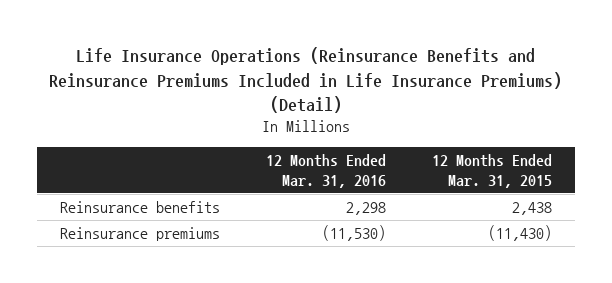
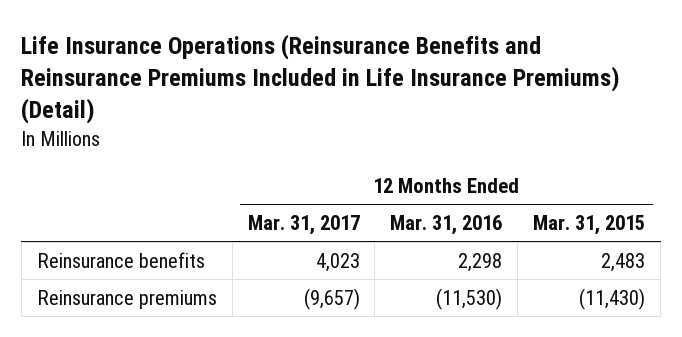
none -> [247,215,360,236] Mar. 31, 2017
[512,202,553,216] 2,438 -> [601,253,646,273] 2,483

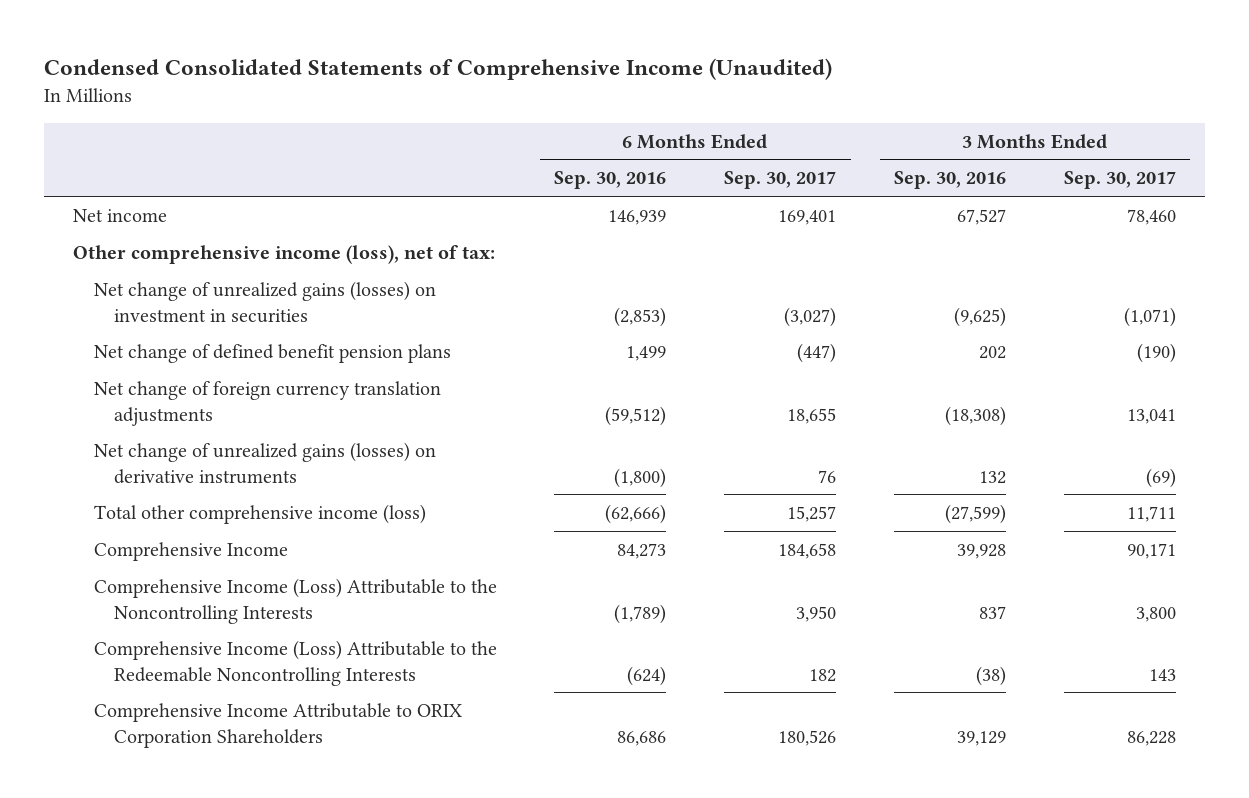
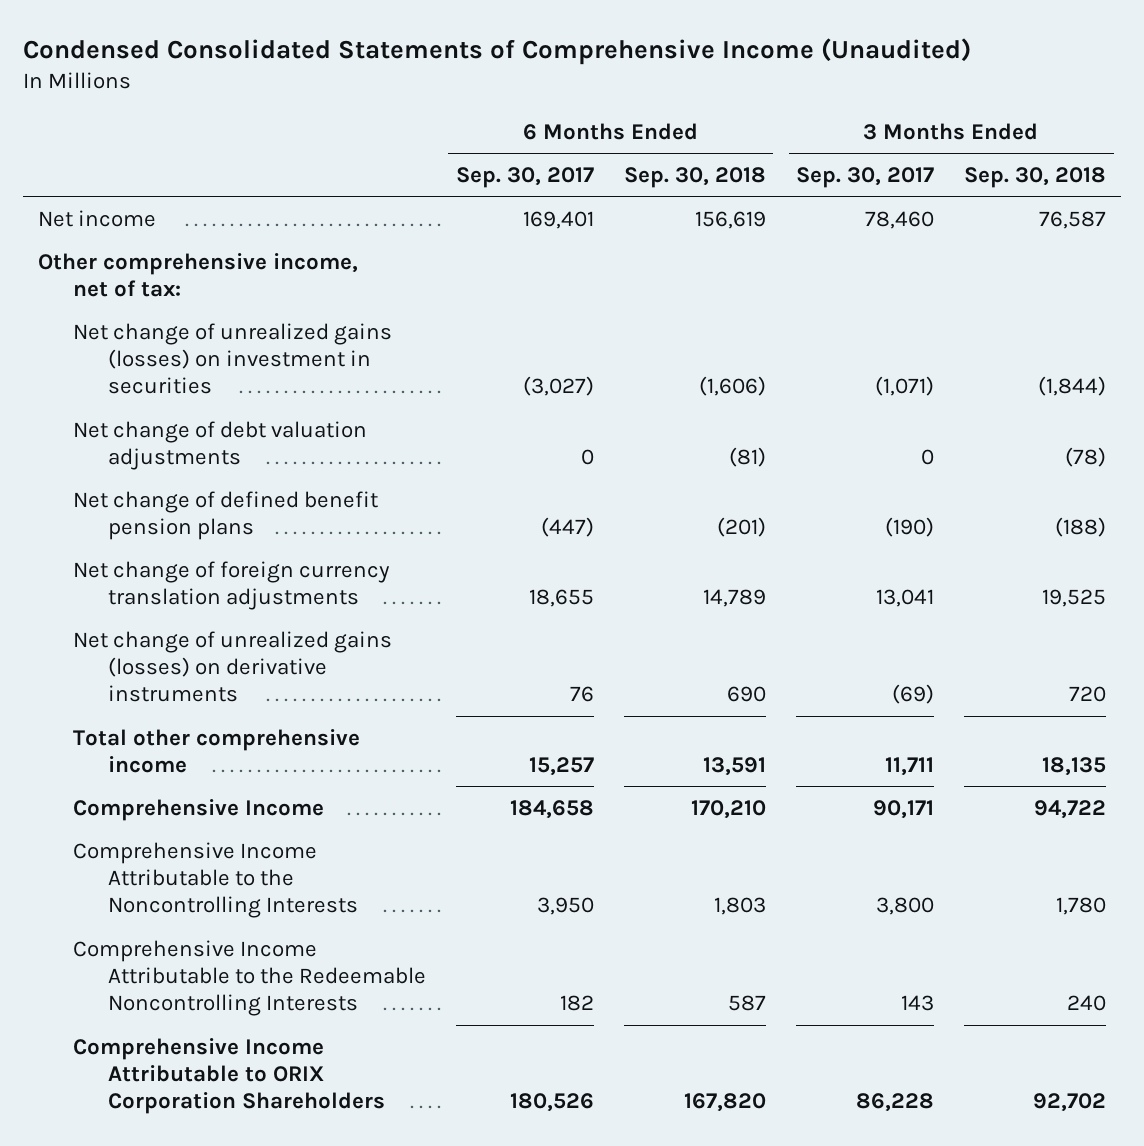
[554,171,667,190] Sep. 30, 2016 -> none
[893,171,1006,190] Sep. 30, 2016 -> none
none -> [623,167,766,189] Sep. 30, 2018
none -> [964,167,1107,189] Sep. 30, 2018
[72,244,495,264] Other comprehensive income (loss), net of tax: -> [38,252,359,297] Other comprehensive income, net of tax:
none -> [73,420,368,470] Net change of debt valuation adjustments
[93,503,426,524] Total other comprehensive income (loss) -> [73,728,361,773] Total other comprehensive income
[93,577,497,624] Comprehensive Income (Loss) Attributable to the Noncontrolling Interests -> [73,841,358,919] Comprehensive Income Attributable to the Noncontrolling Interests
[93,639,497,686] Comprehensive Income (Loss) Attributable to the Redeemable Noncontrolling Interests -> [73,939,426,1017] Comprehensive Income Attributable to the Redeemable Noncontrolling Interests

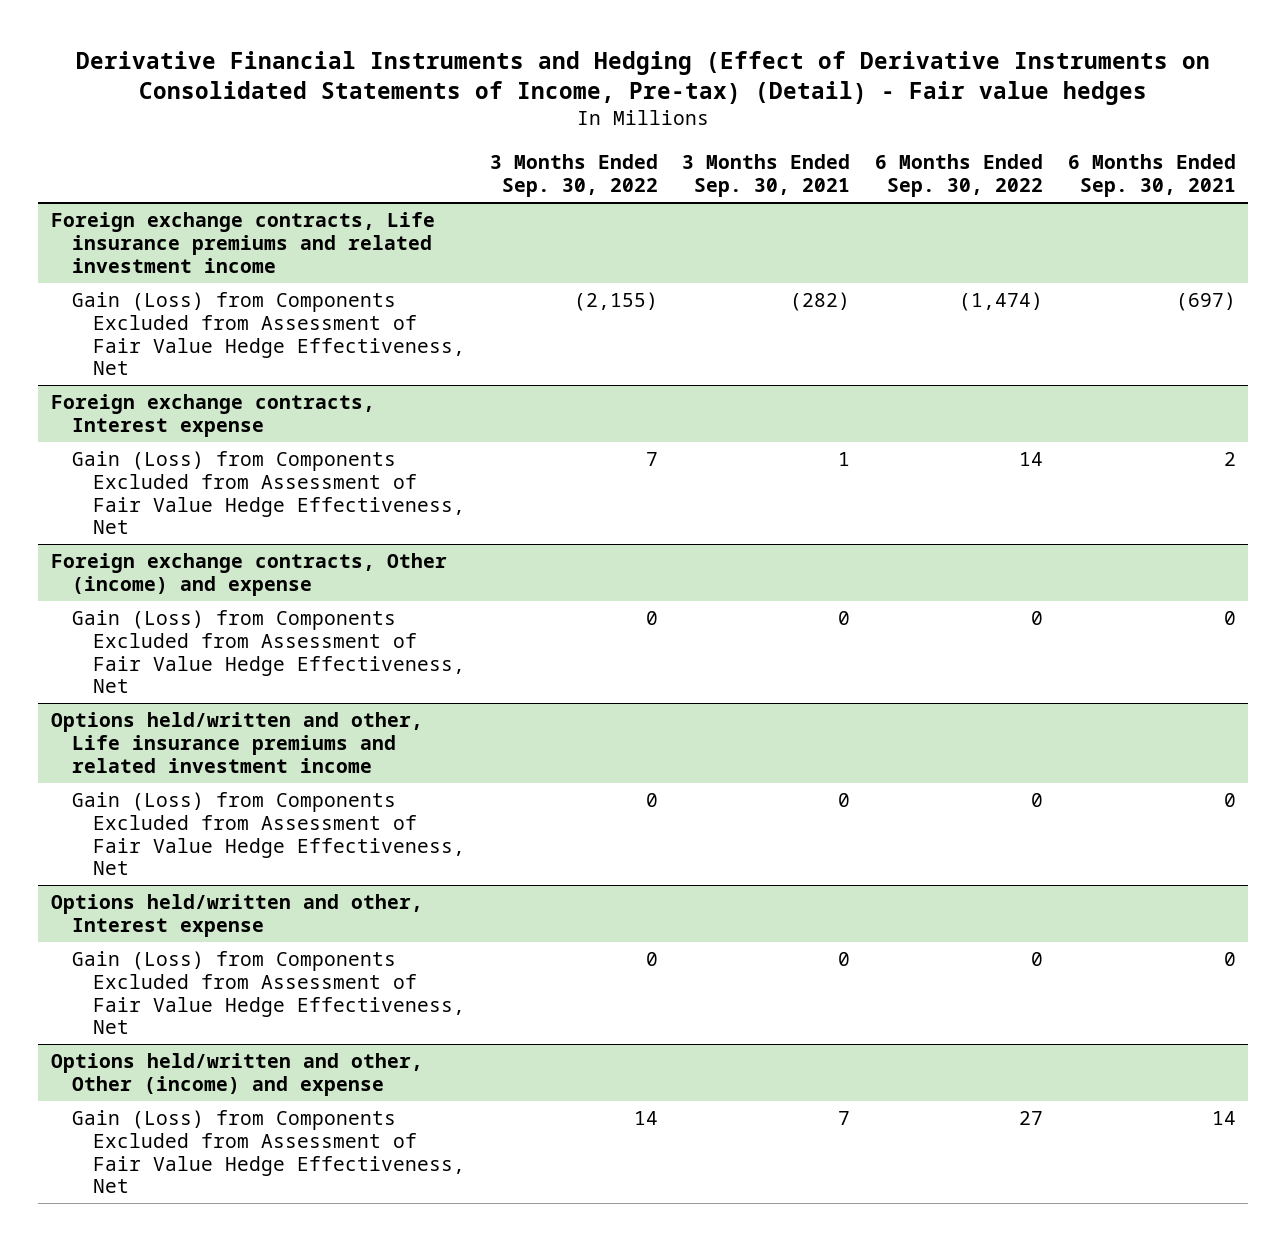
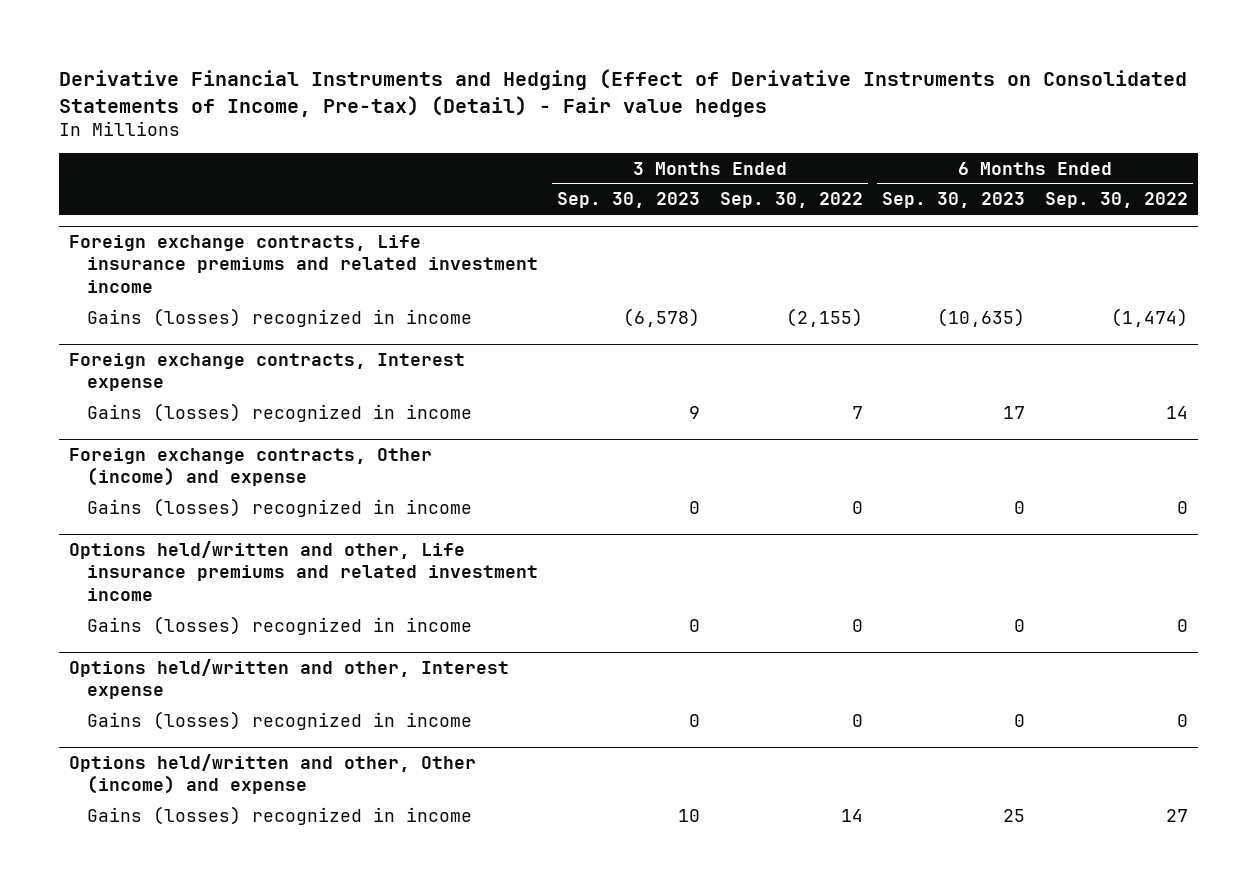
[682,154,851,197] 3 Months Ended Sep. 30, 2021 -> none
[1067,154,1236,197] 6 Months Ended Sep. 30, 2021 -> none
none -> [557,192,701,209] Sep. 30, 2023
none -> [882,192,1026,209] Sep. 30, 2023
[71,292,465,376] Gain (Loss) from Components Excluded from Assessment of Fair Value Hedge Effectiveness, Net -> [86,307,472,327] Gains (losses) recognized in income
[71,451,465,535] Gain (Loss) from Components Excluded from Assessment of Fair Value Hedge Effectiveness, Net -> [86,402,472,422] Gains (losses) recognized in income
[71,610,465,694] Gain (Loss) from Components Excluded from Assessment of Fair Value Hedge Effectiveness, Net -> [86,497,472,517] Gains (losses) recognized in income
[71,792,465,876] Gain (Loss) from Components Excluded from Assessment of Fair Value Hedge Effectiveness, Net -> [86,615,472,635] Gains (losses) recognized in income
[71,951,465,1035] Gain (Loss) from Components Excluded from Assessment of Fair Value Hedge Effectiveness, Net -> [86,710,472,730] Gains (losses) recognized in income
[71,1110,465,1194] Gain (Loss) from Components Excluded from Assessment of Fair Value Hedge Effectiveness, Net -> [86,805,472,825] Gains (losses) recognized in income

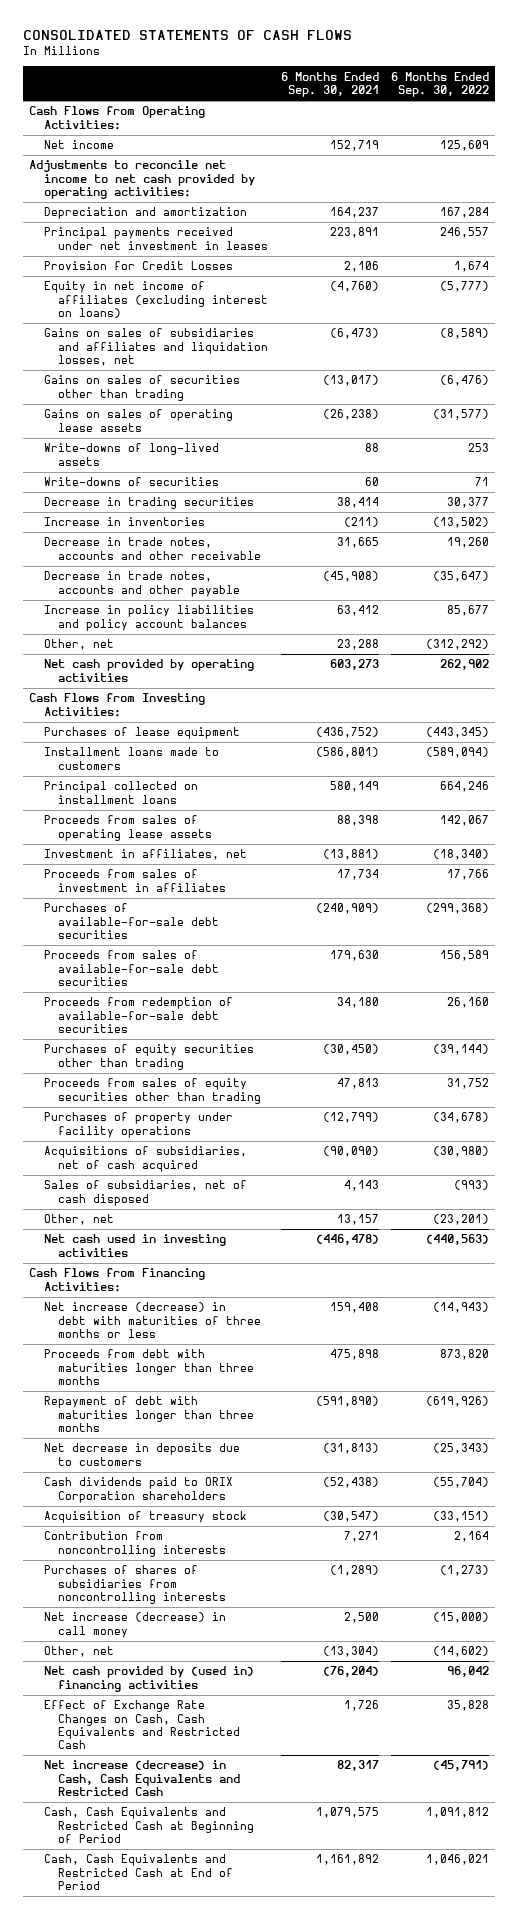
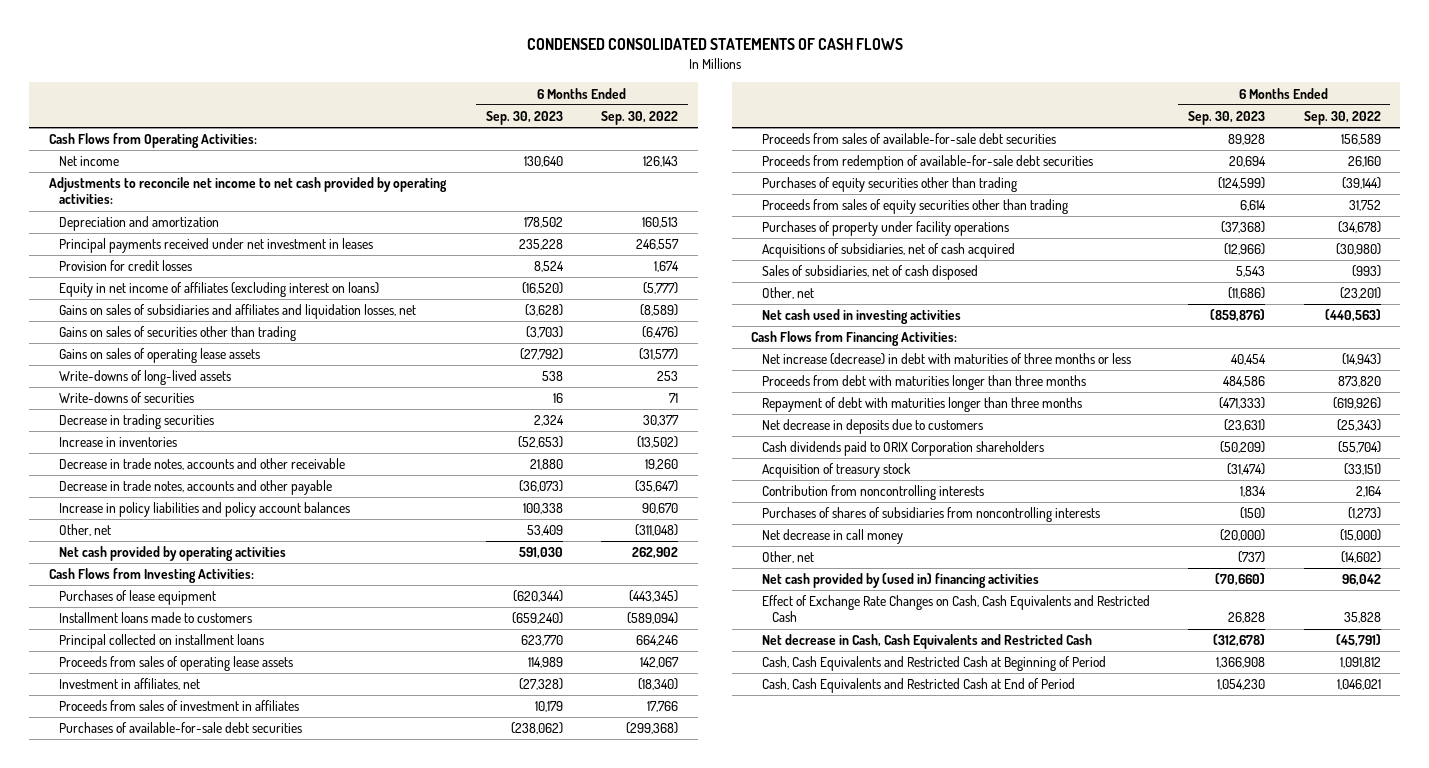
[22,30,352,41] CONSOLIDATED STATEMENTS OF CASH FLOWS -> [526,38,903,51] CONDENSED CONSOLIDATED STATEMENTS OF CASH FLOWS
[280,71,379,98] 6 Months Ended Sep. 30, 2021 -> none
none -> [485,111,563,126] Sep. 30, 2023
[439,140,489,152] 125,609 -> [643,156,679,168] 126,143
[439,207,489,219] 167,284 -> [642,217,679,229] 160,513
[43,261,233,271] Provision for Credit Losses -> [59,260,193,272] Provision for credit losses
[446,605,489,617] 85,677 -> [642,503,679,515] 90,670
[425,639,489,651] (312,292) -> [635,524,679,537] (311,048)
[43,1612,226,1638] Net increase (decrease) in call money -> [761,529,903,545] Net decrease in call money
[43,1760,241,1797] Net increase (decrease) in Cash, Cash Equivalents and Restricted Cash -> [761,634,1092,650] Net decrease in Cash, Cash Equivalents and Restricted Cash

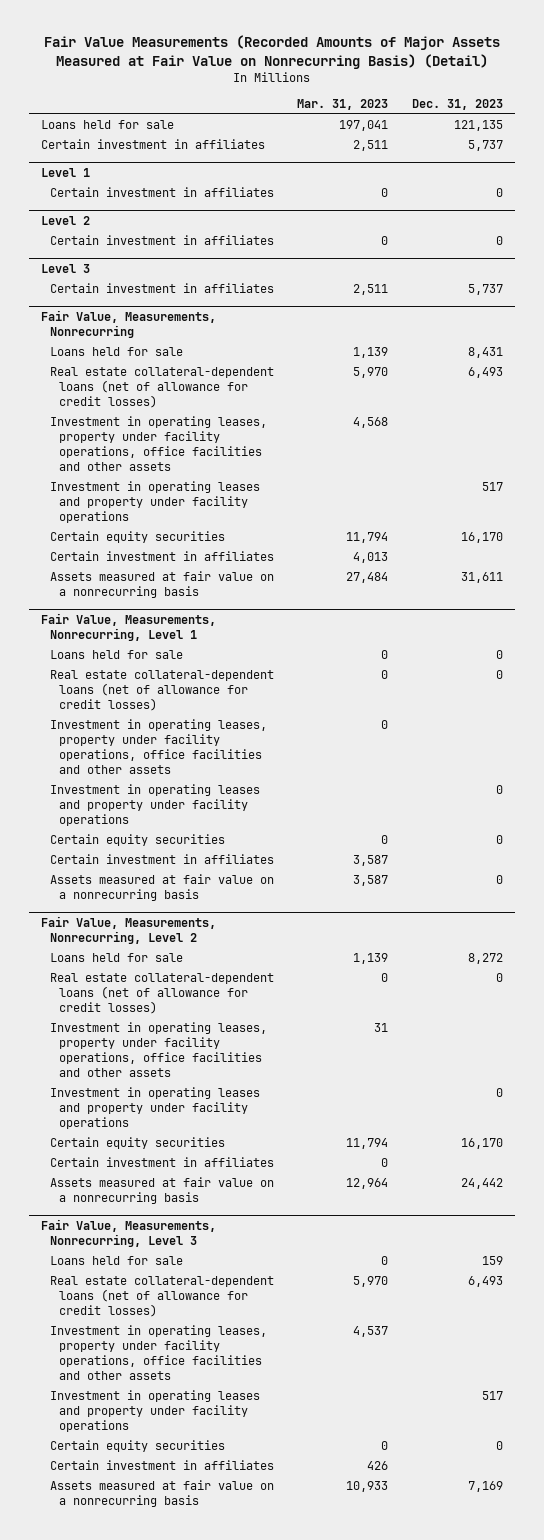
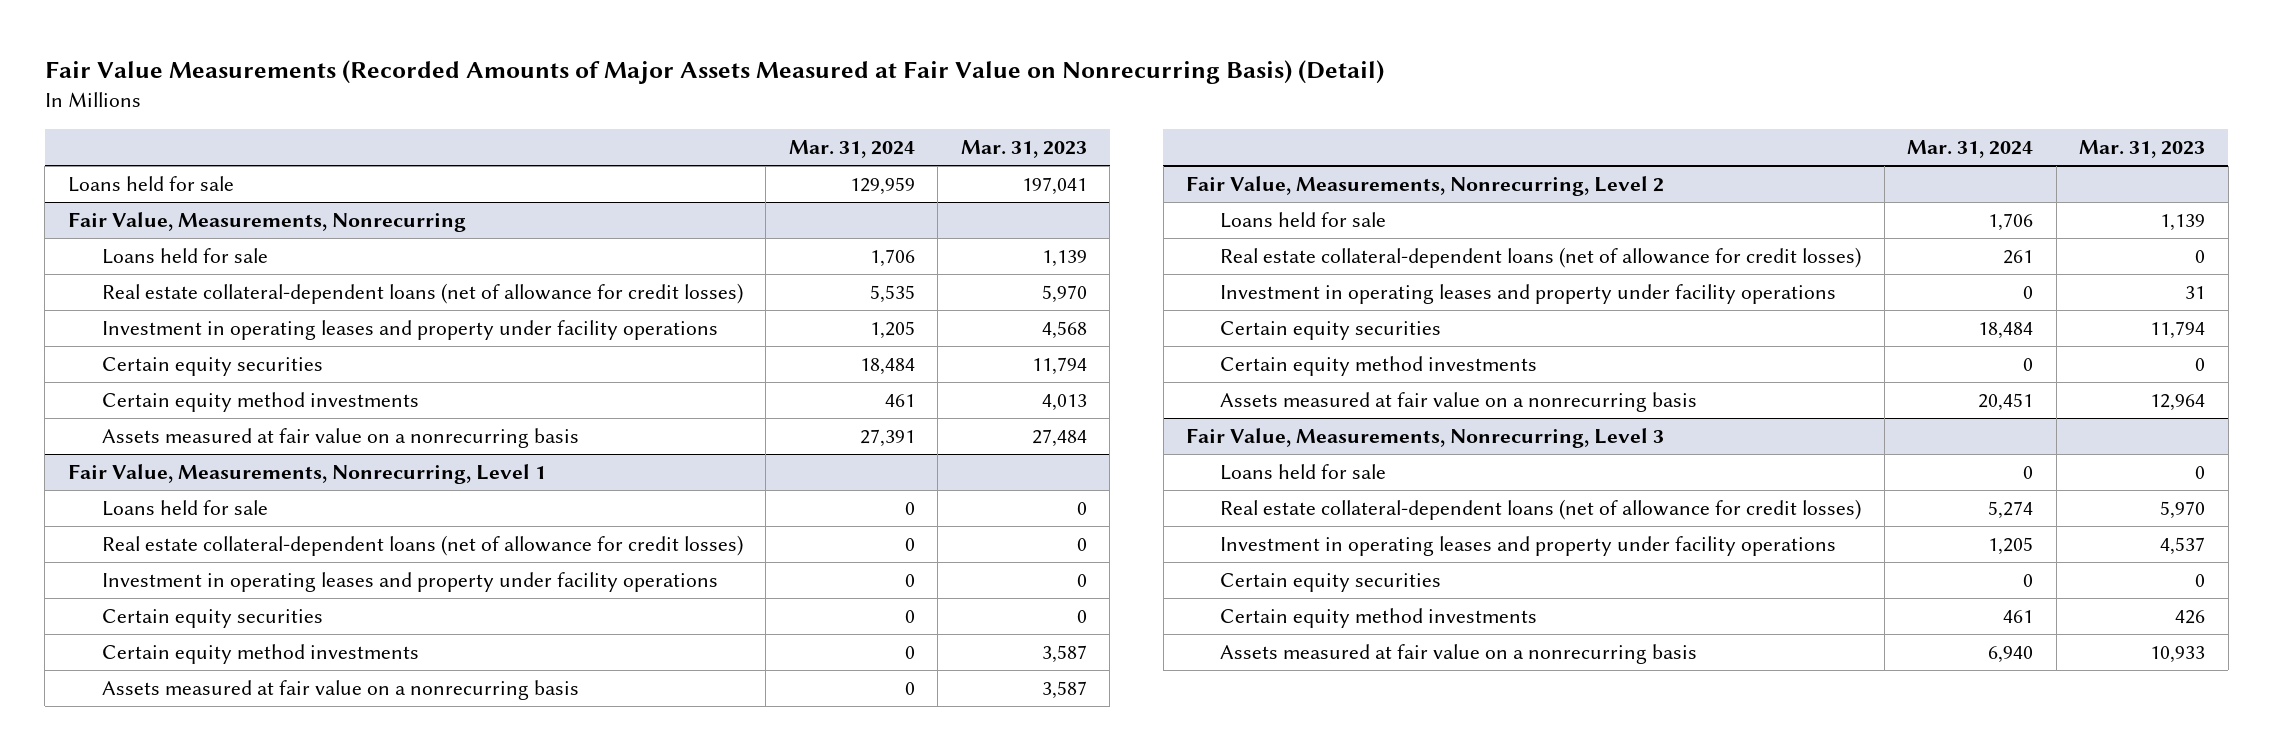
[411,98,503,110] Dec. 31, 2023 -> none
none -> [788,140,915,159] Mar. 31, 2024
[40,139,265,150] Certain investment in affiliates -> none
[40,167,90,177] Level 1 -> none
[49,187,274,198] Certain investment in affiliates -> none
[40,215,90,225] Level 2 -> none
[49,235,274,246] Certain investment in affiliates -> none
[40,263,90,273] Level 3 -> none
[49,283,274,294] Certain investment in affiliates -> none
[49,481,260,524] Investment in operating leases and property under facility operations -> none
[49,416,267,472] Investment in operating leases, property under facility operations, office facilities and other assets -> [101,320,718,341] Investment in operating leases and property under facility operations
[49,551,274,562] Certain investment in affiliates -> [101,392,419,413] Certain equity method investments
[49,784,260,827] Investment in operating leases and property under facility operations -> none
[49,719,267,775] Investment in operating leases, property under facility operations, office facilities and other assets -> [101,572,718,593] Investment in operating leases and property under facility operations
[49,854,274,865] Certain investment in affiliates -> [101,644,419,665] Certain equity method investments
[49,1087,260,1130] Investment in operating leases and property under facility operations -> none
[49,1022,267,1078] Investment in operating leases, property under facility operations, office facilities and other assets -> [1220,284,1837,305] Investment in operating leases and property under facility operations
[49,1157,274,1168] Certain investment in affiliates -> [1220,356,1538,377] Certain equity method investments
[49,1390,260,1433] Investment in operating leases and property under facility operations -> none
[49,1325,267,1381] Investment in operating leases, property under facility operations, office facilities and other assets -> [1220,536,1837,557] Investment in operating leases and property under facility operations
[49,1460,274,1471] Certain investment in affiliates -> [1220,608,1538,629] Certain equity method investments

